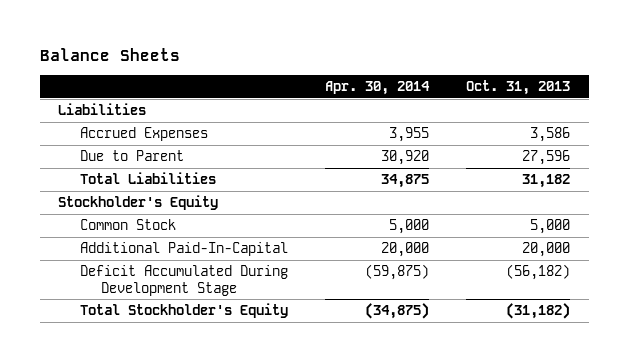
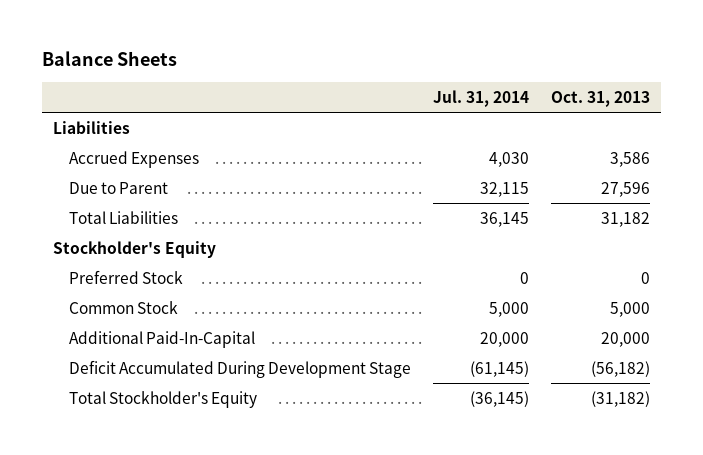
[324,80,430,95] Apr. 30, 2014 -> none
none -> [432,89,529,107] Jul. 31, 2014
none -> [69,269,184,284] Preferred Stock

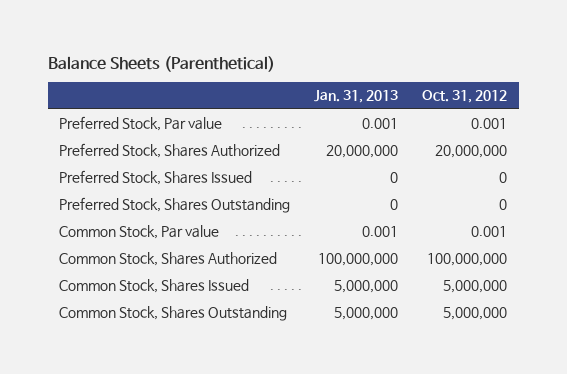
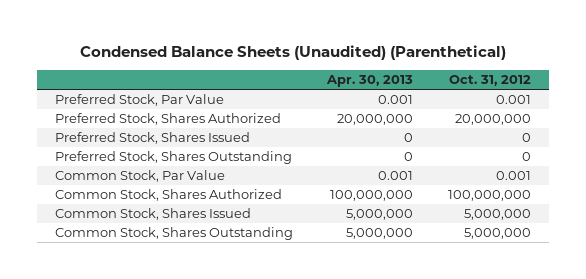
[47,55,275,72] Balance Sheets (Parenthetical) -> [79,45,506,61] Condensed Balance Sheets (Unaudited) (Parenthetical)
[314,90,399,104] Jan. 31, 2013 -> none
none -> [326,75,414,88] Apr. 30, 2013
[59,116,223,132] Preferred Stock, Par value -> [54,94,224,107] Preferred Stock, Par Value
[59,225,220,240] Common Stock, Par value -> [54,170,225,183] Common Stock, Par Value

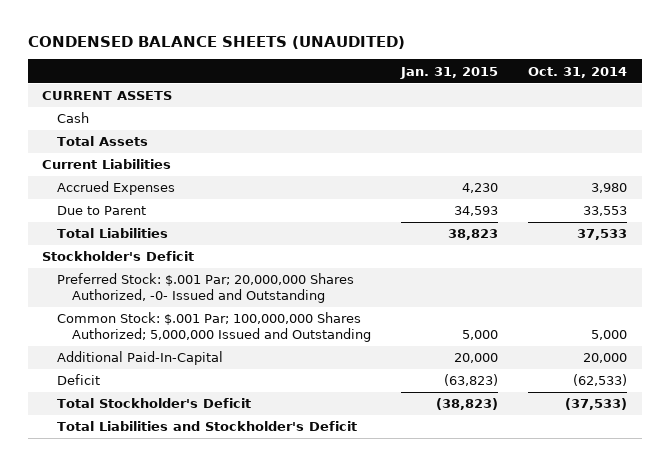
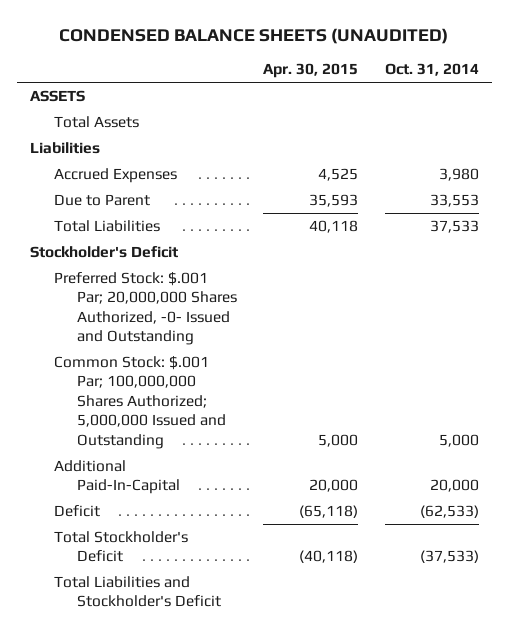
[400,66,499,79] Jan. 31, 2015 -> none
none -> [263,63,359,79] Apr. 30, 2015
[57,112,90,124] Cash -> none
[42,91,173,101] CURRENT ASSETS -> [29,89,85,102] ASSETS
[42,159,172,170] Current Liabilities -> [29,141,100,154] Liabilities

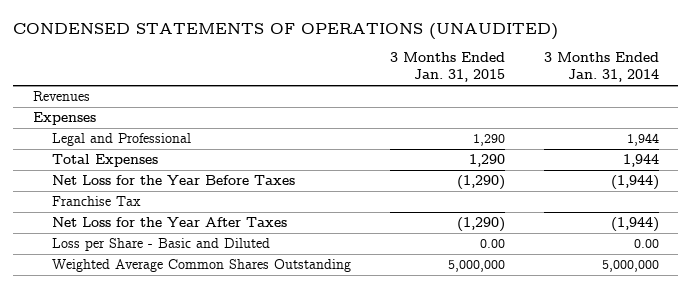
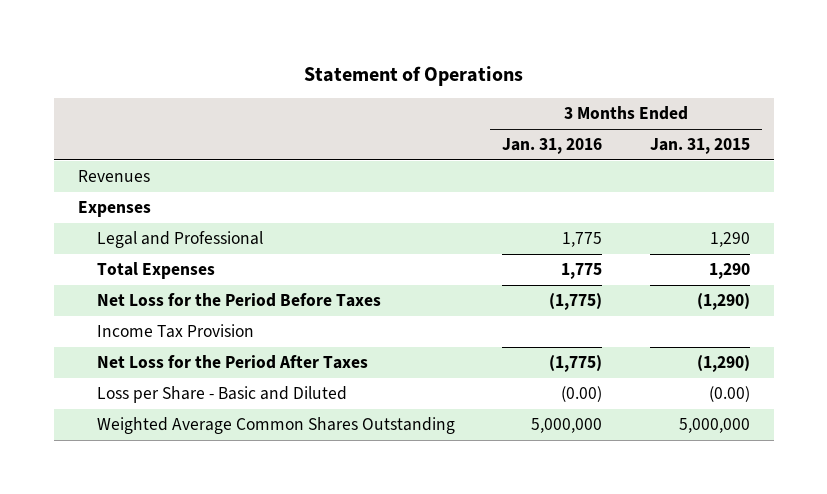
[13,22,559,40] CONDENSED STATEMENTS OF OPERATIONS (UNAUDITED) -> [303,65,523,86] Statement of Operations
[543,52,659,83] 3 Months Ended Jan. 31, 2014 -> none
none -> [502,138,603,155] Jan. 31, 2016
[52,175,296,186] Net Loss for the Year Before Taxes -> [96,293,381,308] Net Loss for the Period Before Taxes
[52,196,142,207] Franchise Tax -> [96,324,254,339] Income Tax Provision
[52,217,288,228] Net Loss for the Year After Taxes -> [96,355,368,370] Net Loss for the Period After Taxes
[479,239,505,249] 0.00 -> [708,386,750,403] (0.00)

